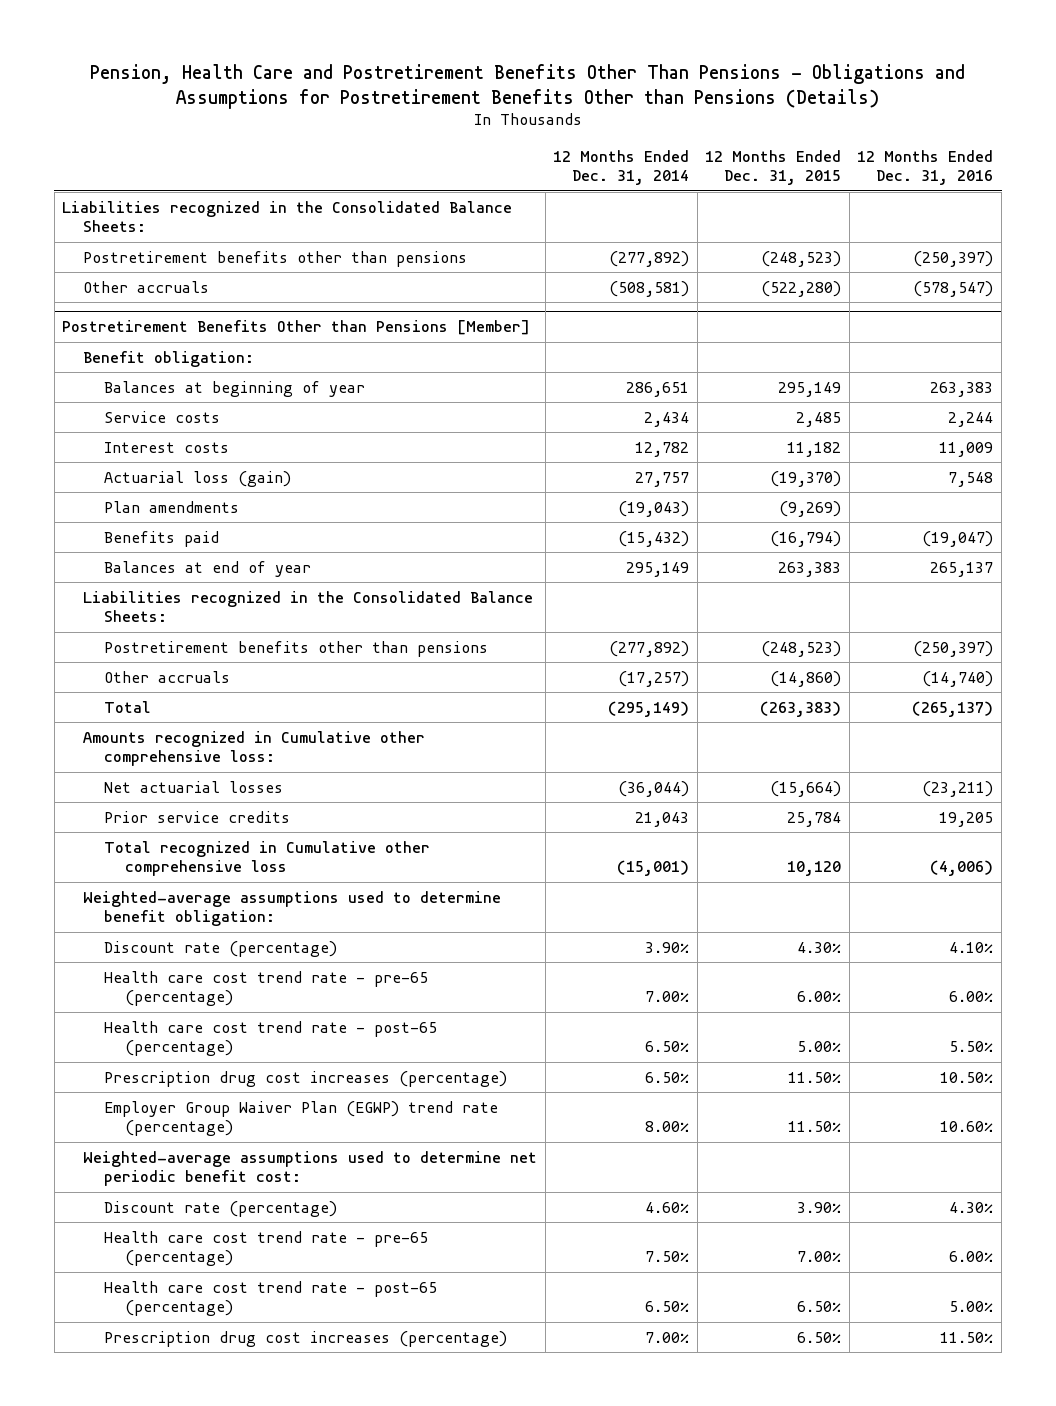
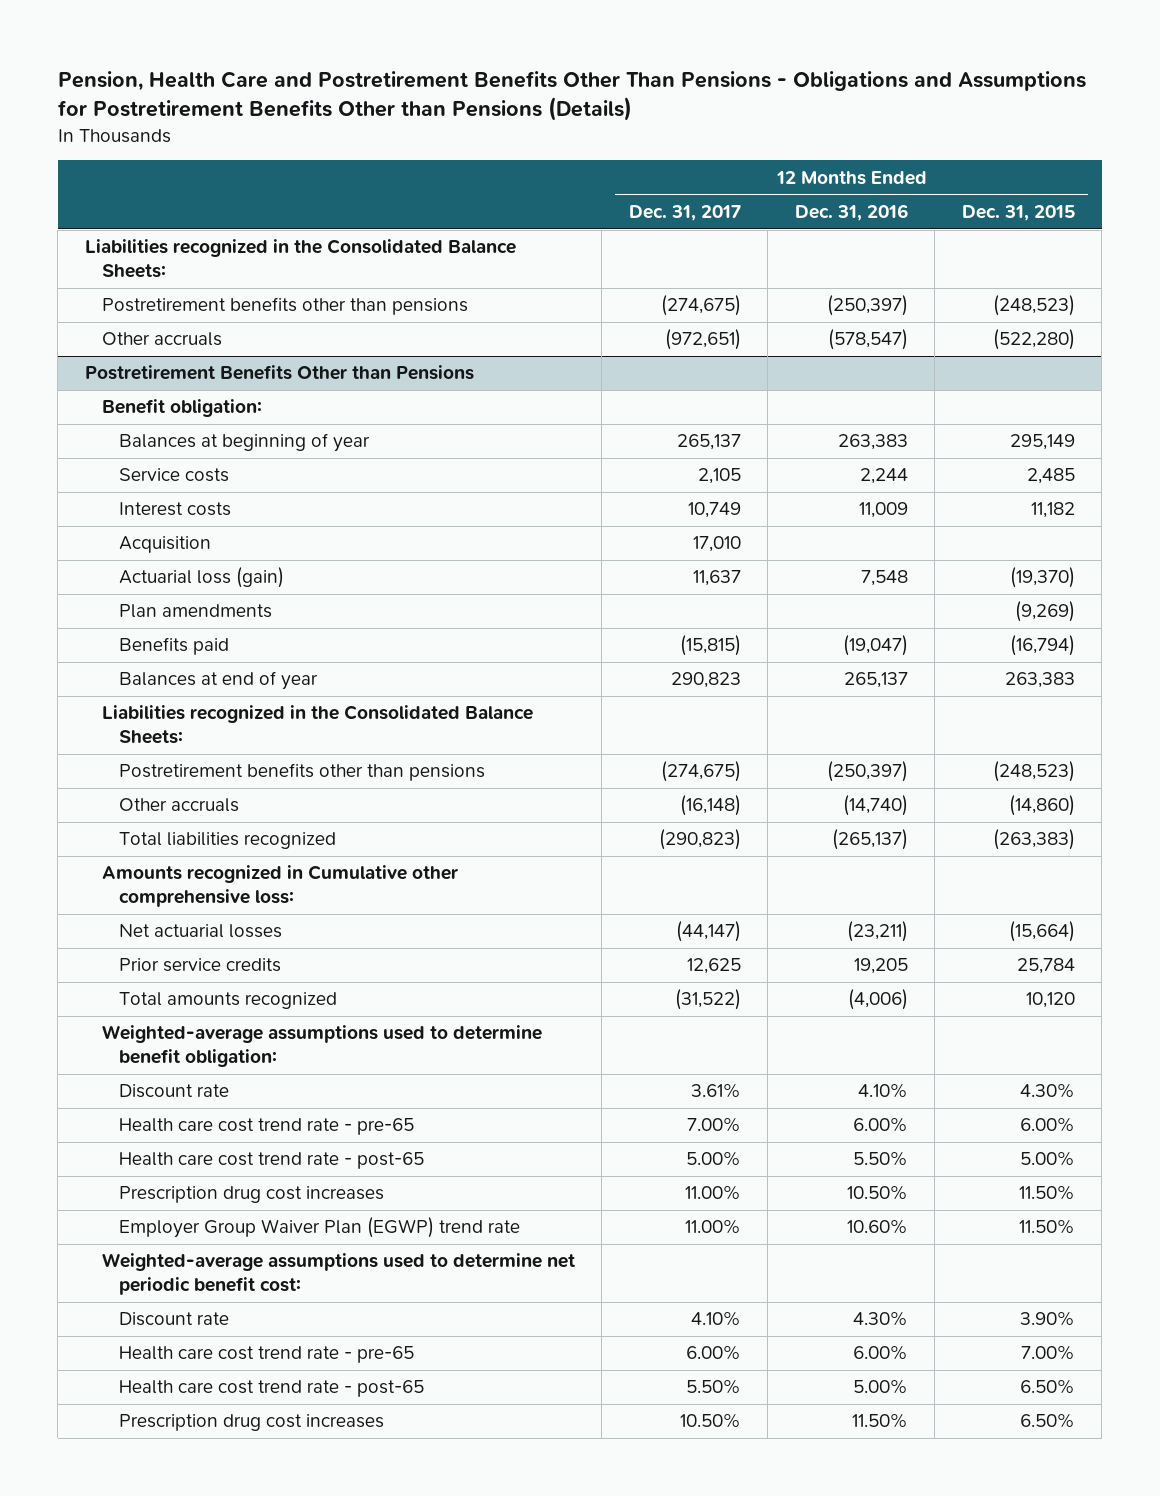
[553,149,690,186] 12 Months Ended Dec. 31, 2014 -> none
none -> [628,205,741,222] Dec. 31, 2017
[62,320,531,336] Postretirement Benefits Other than Pensions [Member] -> [84,365,474,381] Postretirement Benefits Other than Pensions
none -> [118,536,211,554] Acquisition
[104,700,152,713] Total -> [118,832,336,850] Total liabilities recognized
[104,840,431,877] Total recognized in Cumulative other comprehensive loss -> [118,992,337,1010] Total amounts recognized
[104,940,338,957] Discount rate (percentage) -> [118,1084,229,1099] Discount rate
[104,970,429,1007] Health care cost trend rate - pre-65 (percentage) -> [118,1118,414,1136] Health care cost trend rate - pre-65
[104,1020,438,1057] Health care cost trend rate - post-65 (percentage) -> [118,1152,424,1170] Health care cost trend rate - post-65
[104,1070,508,1087] Prescription drug cost increases (percentage) -> [118,1186,384,1204] Prescription drug cost increases
[104,1100,499,1137] Employer Group Waiver Plan (EGWP) trend rate (percentage) -> [118,1217,520,1239] Employer Group Waiver Plan (EGWP) trend rate
[104,1200,338,1217] Discount rate (percentage) -> [118,1312,229,1327] Discount rate
[104,1230,429,1267] Health care cost trend rate - pre-65 (percentage) -> [118,1346,414,1364] Health care cost trend rate - pre-65
[104,1280,438,1317] Health care cost trend rate - post-65 (percentage) -> [118,1380,424,1398] Health care cost trend rate - post-65
[104,1330,508,1347] Prescription drug cost increases (percentage) -> [118,1414,384,1432] Prescription drug cost increases

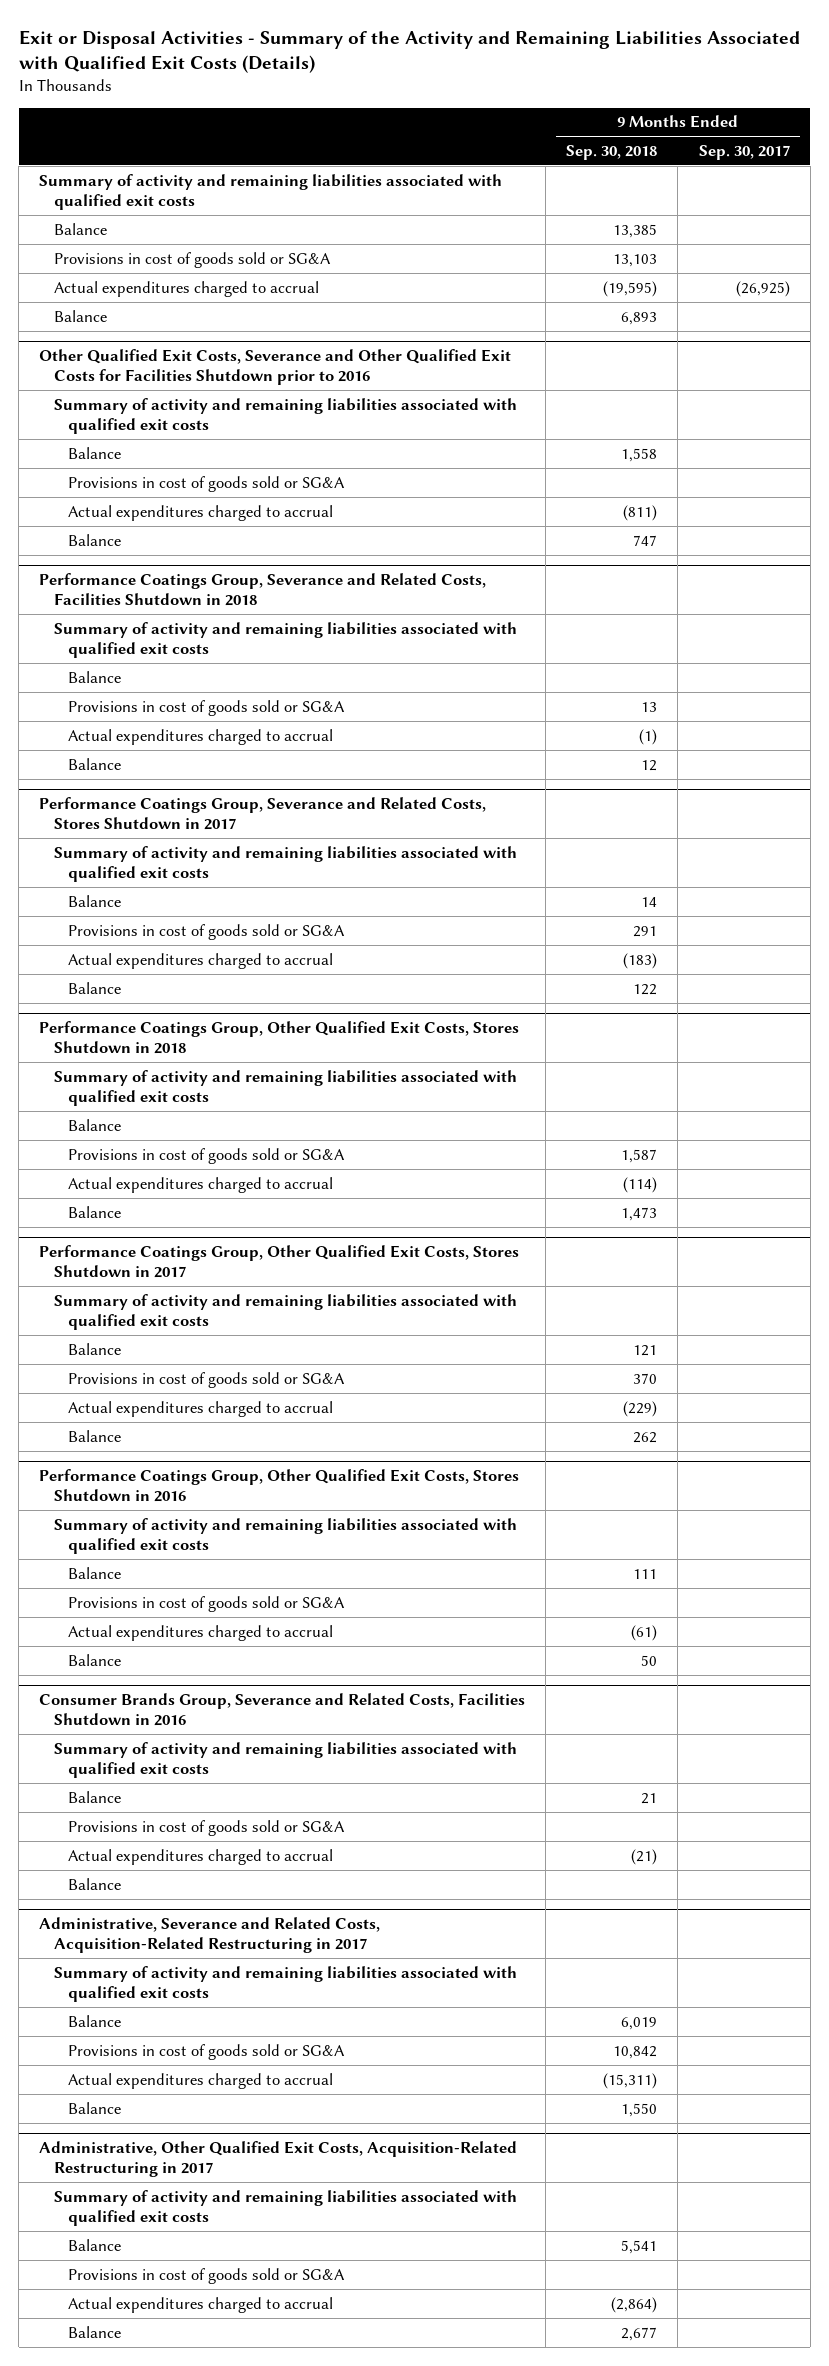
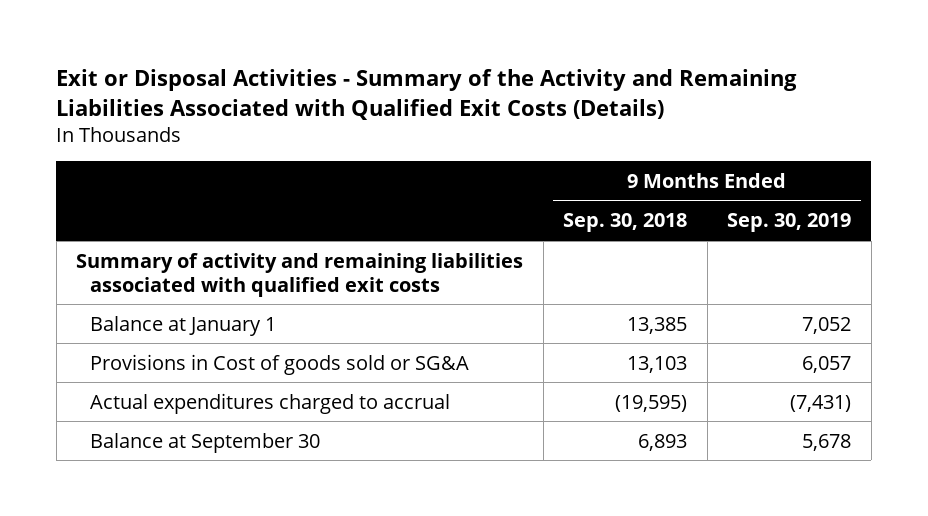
[698,144,790,160] Sep. 30, 2017 -> none
none -> [727,213,852,233] Sep. 30, 2019
[53,222,107,235] Balance -> [90,315,277,336] Balance at January 1
[53,251,331,268] Provisions in cost of goods sold or SG&A -> [90,353,470,375] Provisions in Cost of goods sold or SG&A
[39,348,512,386] Other Qualified Exit Costs, Severance and Other Qualified Exit Costs for Facilities Shutdown prior to 2016 -> none
[53,397,517,435] Summary of activity and remaining liabilities associated with qualified exit costs -> none
[68,446,122,459] Balance -> none
[68,475,346,492] Provisions in cost of goods sold or SG&A -> none
[68,504,334,521] Actual expenditures charged to accrual -> none
[68,533,122,546] Balance -> none
[39,572,487,607] Performance Coatings Group, Severance and Related Costs, Facilities Shutdown in 2018 -> none
[53,621,517,659] Summary of activity and remaining liabilities associated with qualified exit costs -> none
[68,670,122,683] Balance -> none
[68,699,346,716] Provisions in cost of goods sold or SG&A -> none
[68,728,334,745] Actual expenditures charged to accrual -> none
[68,757,122,770] Balance -> none
[39,796,487,831] Performance Coatings Group, Severance and Related Costs, Stores Shutdown in 2017 -> none
[53,845,517,883] Summary of activity and remaining liabilities associated with qualified exit costs -> none
[68,894,122,907] Balance -> none
[68,923,346,940] Provisions in cost of goods sold or SG&A -> none
[68,952,334,969] Actual expenditures charged to accrual -> none
[68,981,122,994] Balance -> none
[39,1020,520,1055] Performance Coatings Group, Other Qualified Exit Costs, Stores Shutdown in 2018 -> none
[53,1069,517,1107] Summary of activity and remaining liabilities associated with qualified exit costs -> none
[68,1118,122,1131] Balance -> none
[68,1147,346,1164] Provisions in cost of goods sold or SG&A -> none
[68,1176,334,1193] Actual expenditures charged to accrual -> none
[68,1205,122,1218] Balance -> none
[39,1244,520,1279] Performance Coatings Group, Other Qualified Exit Costs, Stores Shutdown in 2017 -> none
[53,1293,517,1331] Summary of activity and remaining liabilities associated with qualified exit costs -> none
[68,1342,122,1355] Balance -> none
[68,1371,346,1388] Provisions in cost of goods sold or SG&A -> none
[68,1400,334,1417] Actual expenditures charged to accrual -> none
[68,1429,122,1442] Balance -> none
[39,1468,520,1503] Performance Coatings Group, Other Qualified Exit Costs, Stores Shutdown in 2016 -> none
[53,1517,517,1555] Summary of activity and remaining liabilities associated with qualified exit costs -> none
[68,1566,122,1579] Balance -> none
[68,1595,346,1612] Provisions in cost of goods sold or SG&A -> none
[68,1624,334,1641] Actual expenditures charged to accrual -> none
[68,1653,122,1666] Balance -> none
[39,1692,526,1727] Consumer Brands Group, Severance and Related Costs, Facilities Shutdown in 2016 -> none
[53,1741,517,1779] Summary of activity and remaining liabilities associated with qualified exit costs -> none
[68,1790,122,1803] Balance -> none
[68,1819,346,1836] Provisions in cost of goods sold or SG&A -> none
[68,1848,334,1865] Actual expenditures charged to accrual -> none
[68,1877,122,1890] Balance -> none
[39,1916,381,1954] Administrative, Severance and Related Costs, Acquisition-Related Restructuring in 2017 -> none
[53,1965,517,2003] Summary of activity and remaining liabilities associated with qualified exit costs -> none
[68,2014,122,2027] Balance -> none
[68,2043,346,2060] Provisions in cost of goods sold or SG&A -> none
[68,2072,334,2089] Actual expenditures charged to accrual -> none
[68,2101,122,2114] Balance -> none
[39,2140,518,2178] Administrative, Other Qualified Exit Costs, Acquisition-Related Restructuring in 2017 -> none
[53,2189,517,2227] Summary of activity and remaining liabilities associated with qualified exit costs -> none
[68,2238,122,2251] Balance -> none
[68,2267,346,2284] Provisions in cost of goods sold or SG&A -> none
[68,2296,334,2313] Actual expenditures charged to accrual -> none
[68,2325,122,2338] Balance -> none
[53,309,107,322] Balance -> [90,432,321,453] Balance at September 30

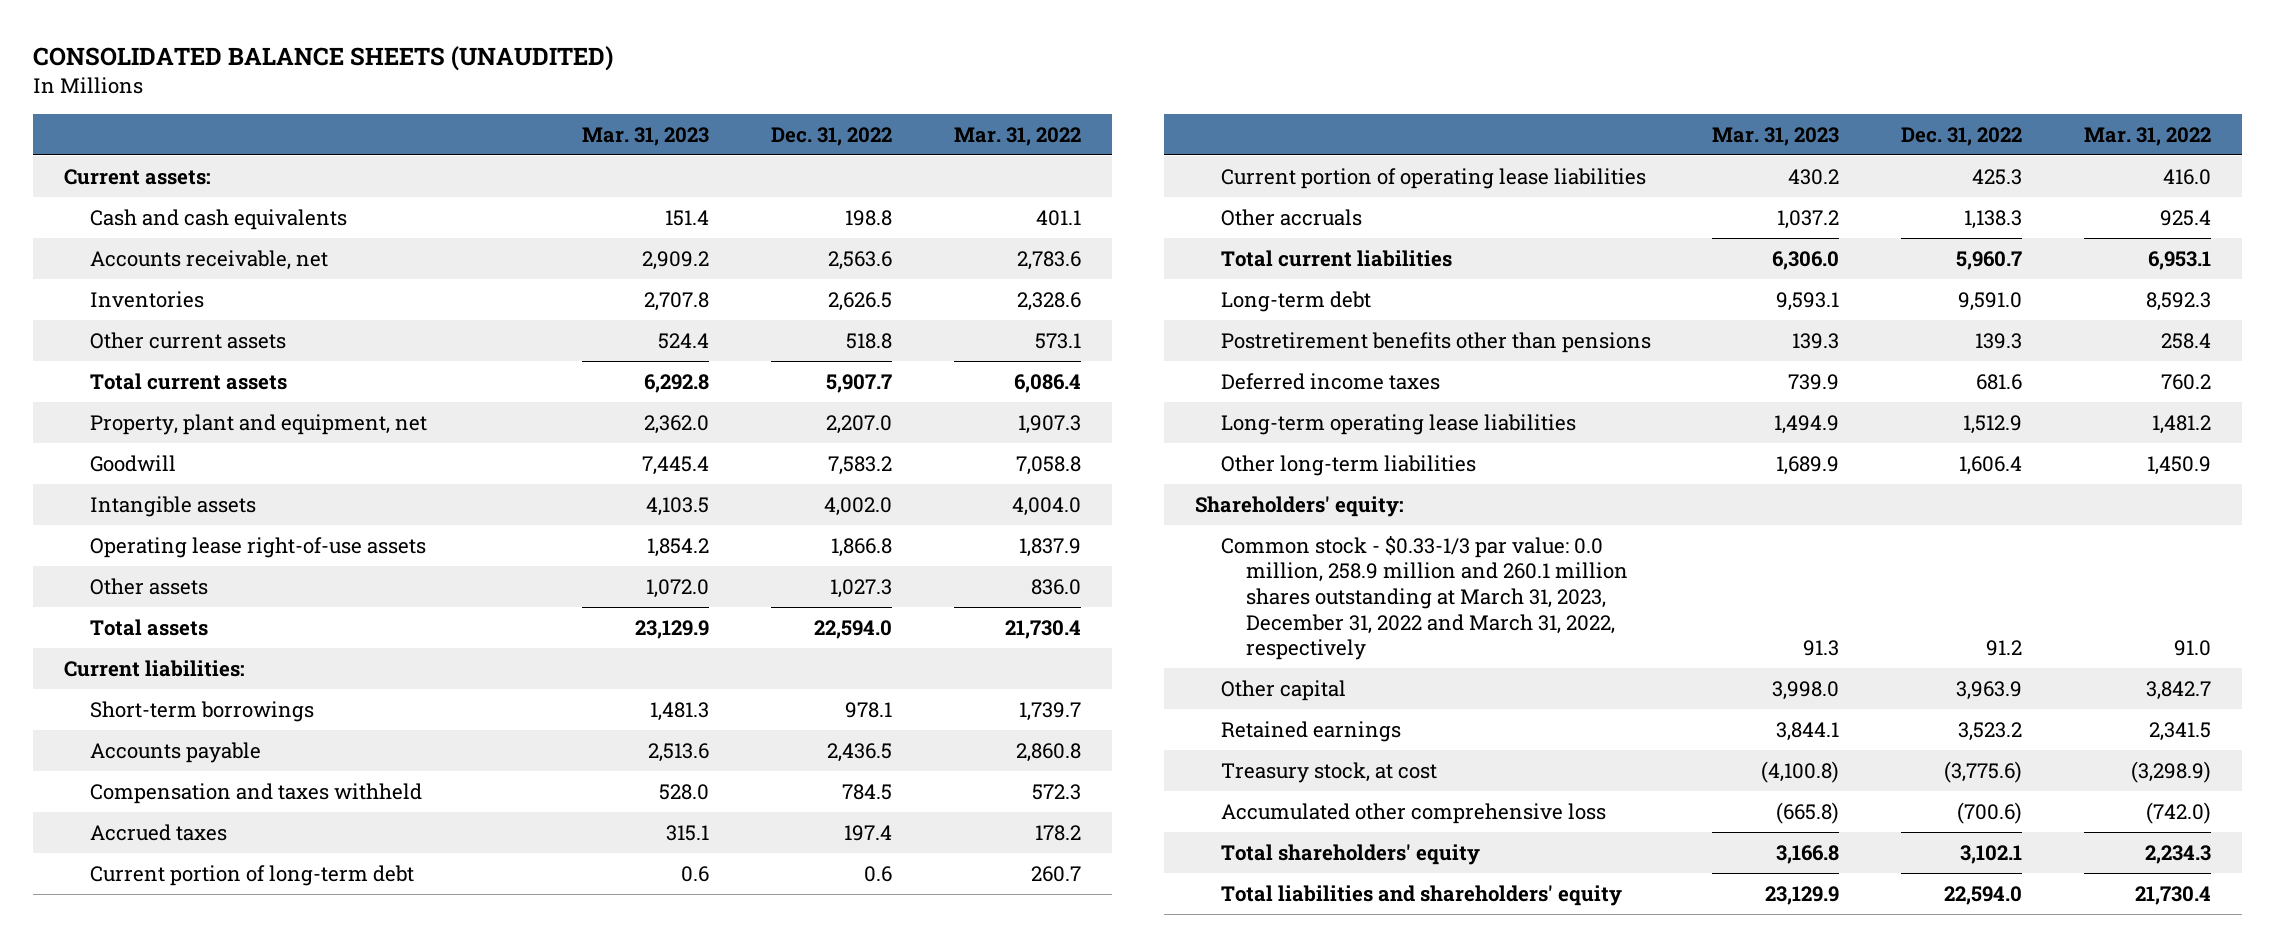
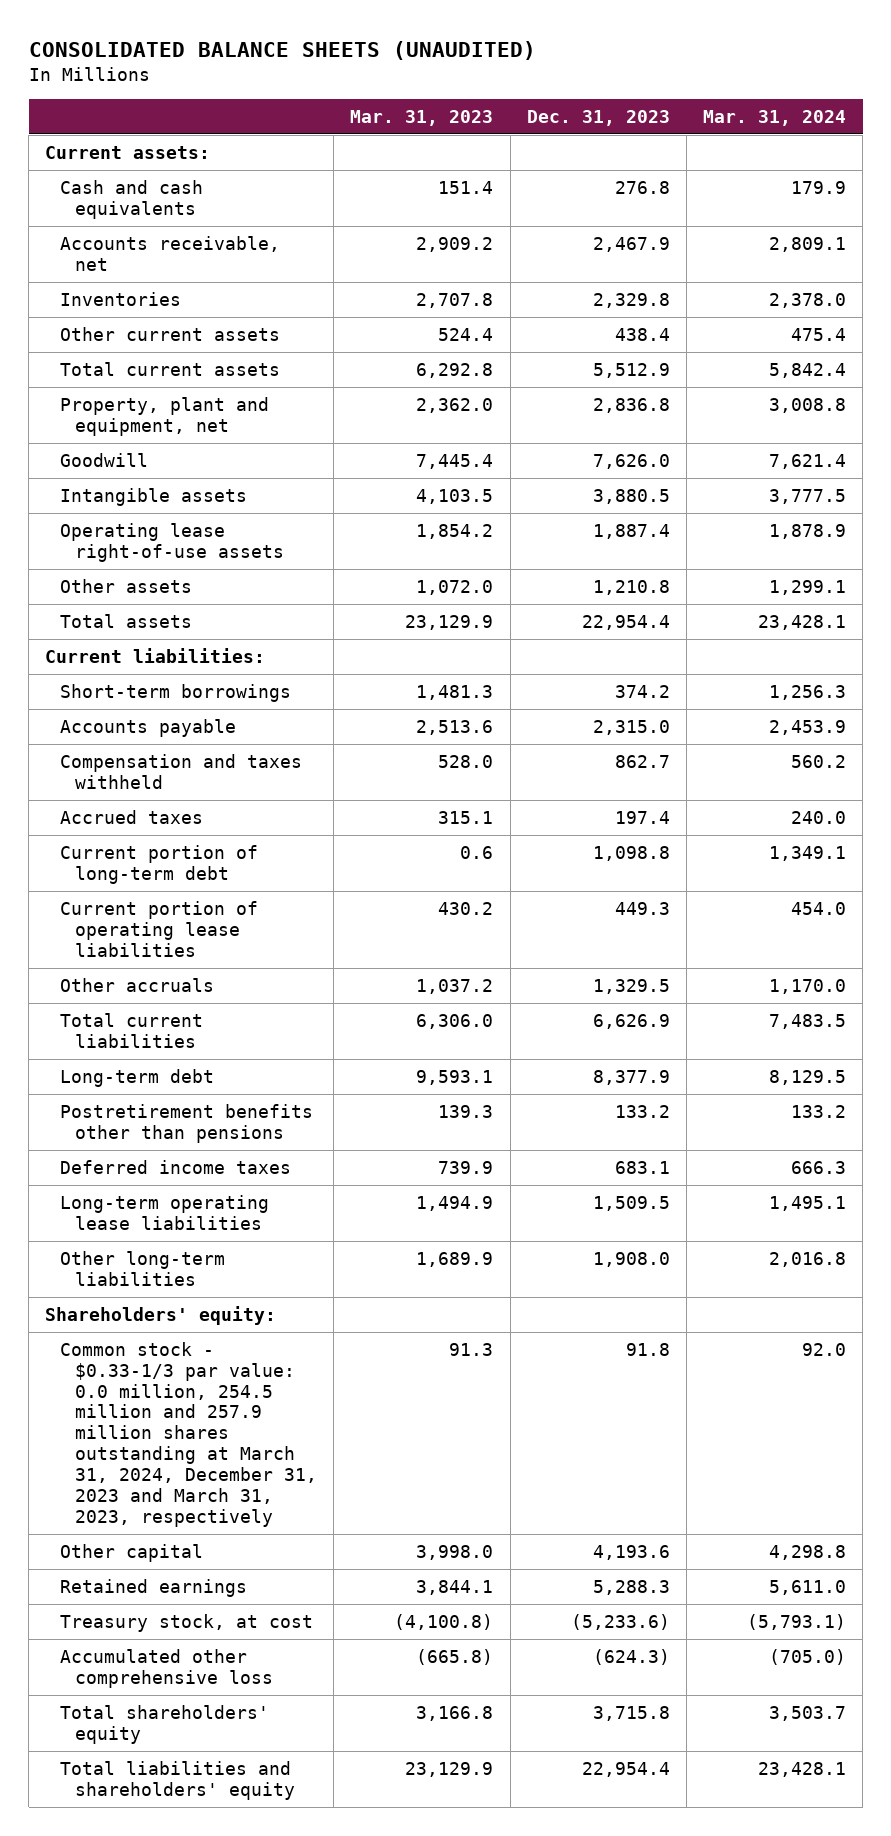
[771,126,893,146] Dec. 31, 2022 -> none
[954,126,1082,146] Mar. 31, 2022 -> none
none -> [526,109,670,126] Dec. 31, 2023
none -> [703,109,847,126] Mar. 31, 2024
[1220,535,1629,661] Common stock - $0.33-1/3 par value: 0.0 million, 258.9 million and 260.1 million shares outstanding at March 31, 2023, December 31, 2022 and March 31, 2022, respectively -> [60,1342,317,1527] Common stock - $0.33-1/3 par value: 0.0 million, 254.5 million and 257.9 million shares outstanding at March 31, 2024, December 31, 2023 and March 31, 2023, respectively

